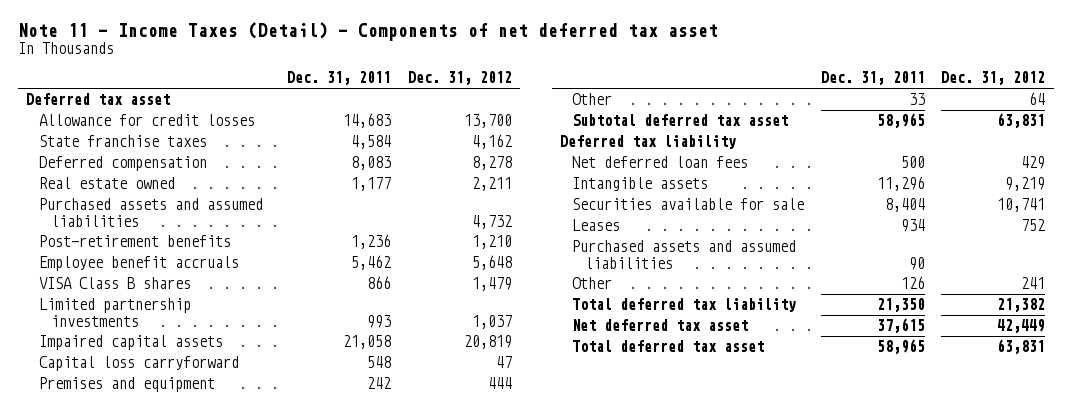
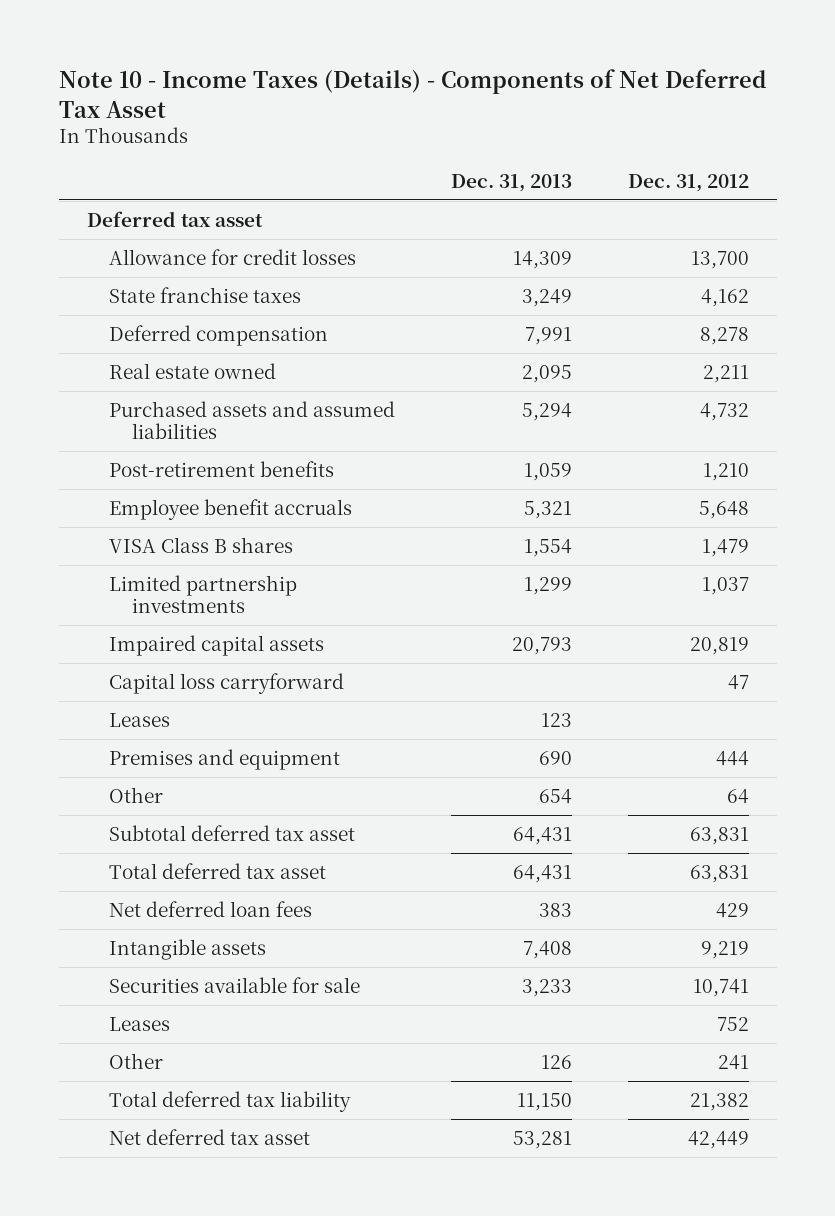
[17,22,718,42] Note 11 - Income Taxes (Detail) - Components of net deferred tax asset -> [58,69,766,118] Note 10 - Income Taxes (Details) - Components of Net Deferred Tax Asset
[287,71,392,86] Dec. 31, 2011 -> none
none -> [450,173,572,192] Dec. 31, 2013
none -> [109,712,171,727] Leases
[559,135,736,150] Deferred tax liability -> none
[572,340,765,353] Total deferred tax asset -> [109,862,327,879] Total deferred tax asset
[572,240,797,269] Purchased assets and assumed liabilities -> none

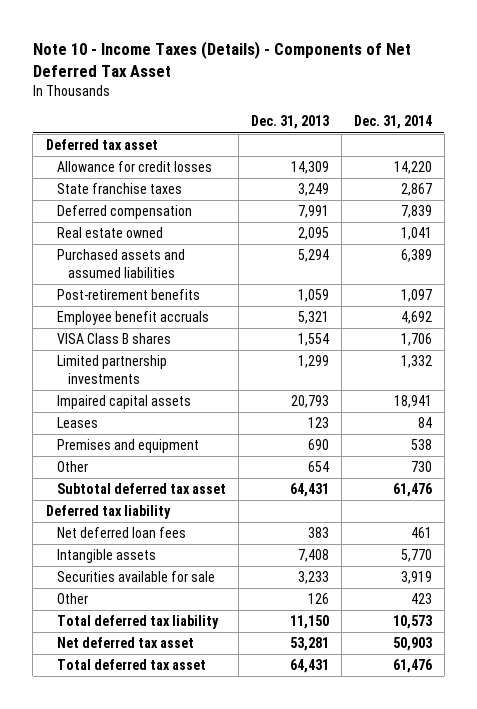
[627,173,749,192] Dec. 31, 2012 -> none
none -> [353,115,432,130] Dec. 31, 2014
[109,672,345,694] Capital loss carryforward -> none
none -> [45,505,171,520] Deferred tax liability
[109,1016,171,1031] Leases -> none
[109,862,327,879] Total deferred tax asset -> [56,659,206,671] Total deferred tax asset

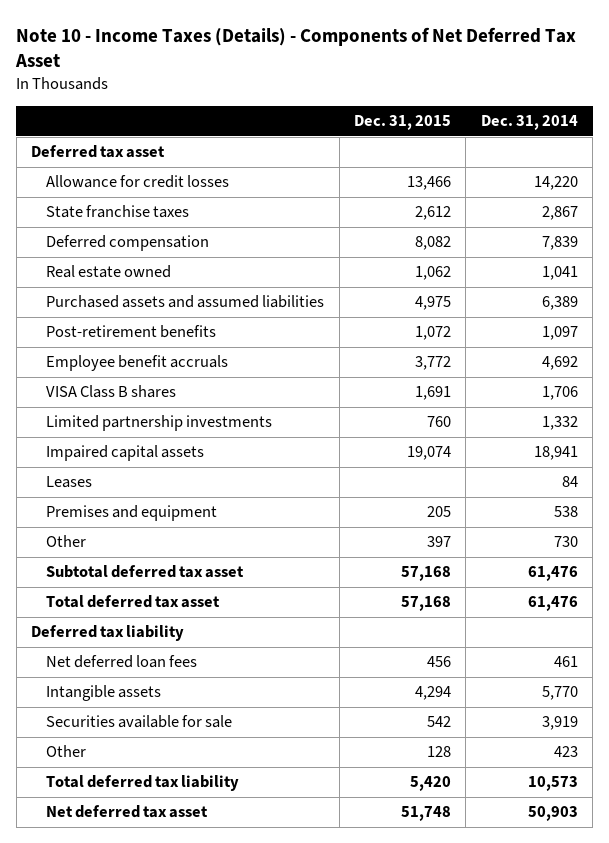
[250,115,329,130] Dec. 31, 2013 -> none
none -> [354,115,452,131] Dec. 31, 2015
[56,659,206,671] Total deferred tax asset -> [46,595,221,609] Total deferred tax asset

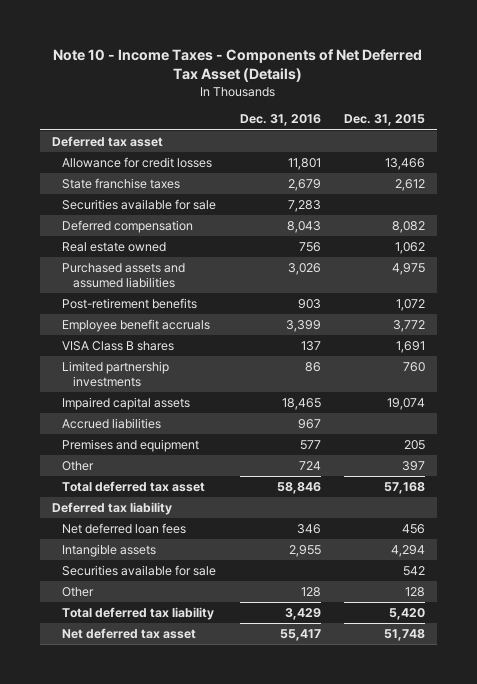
[15,26,577,68] Note 10 - Income Taxes (Details) - Components of Net Deferred Tax Asset -> [53,48,423,82] Note 10 - Income Taxes - Components of Net Deferred Tax Asset (Details)
[480,115,578,131] Dec. 31, 2014 -> none
none -> [239,114,321,127] Dec. 31, 2016
none -> [62,199,217,211] Securities available for sale
[46,476,93,489] Leases -> none
none -> [62,418,162,430] Accrued liabilities
[46,565,245,579] Subtotal deferred tax asset -> none

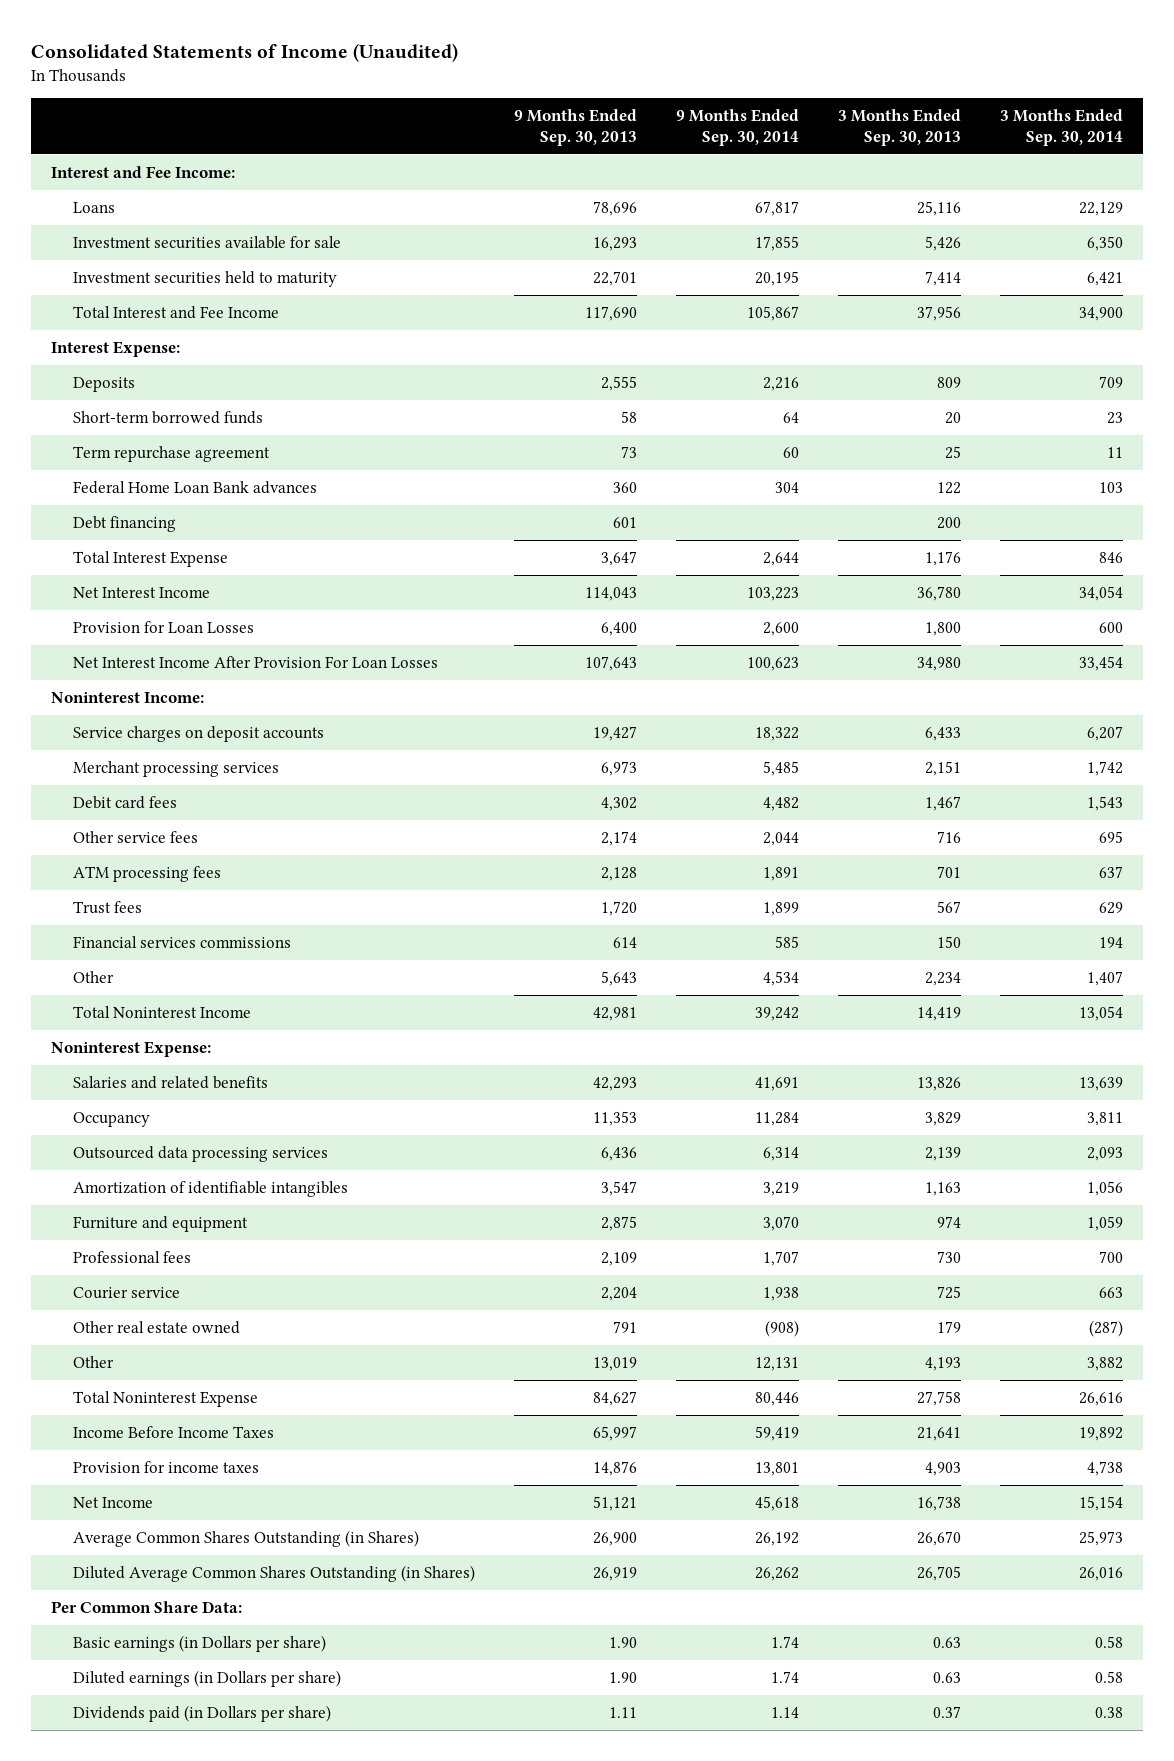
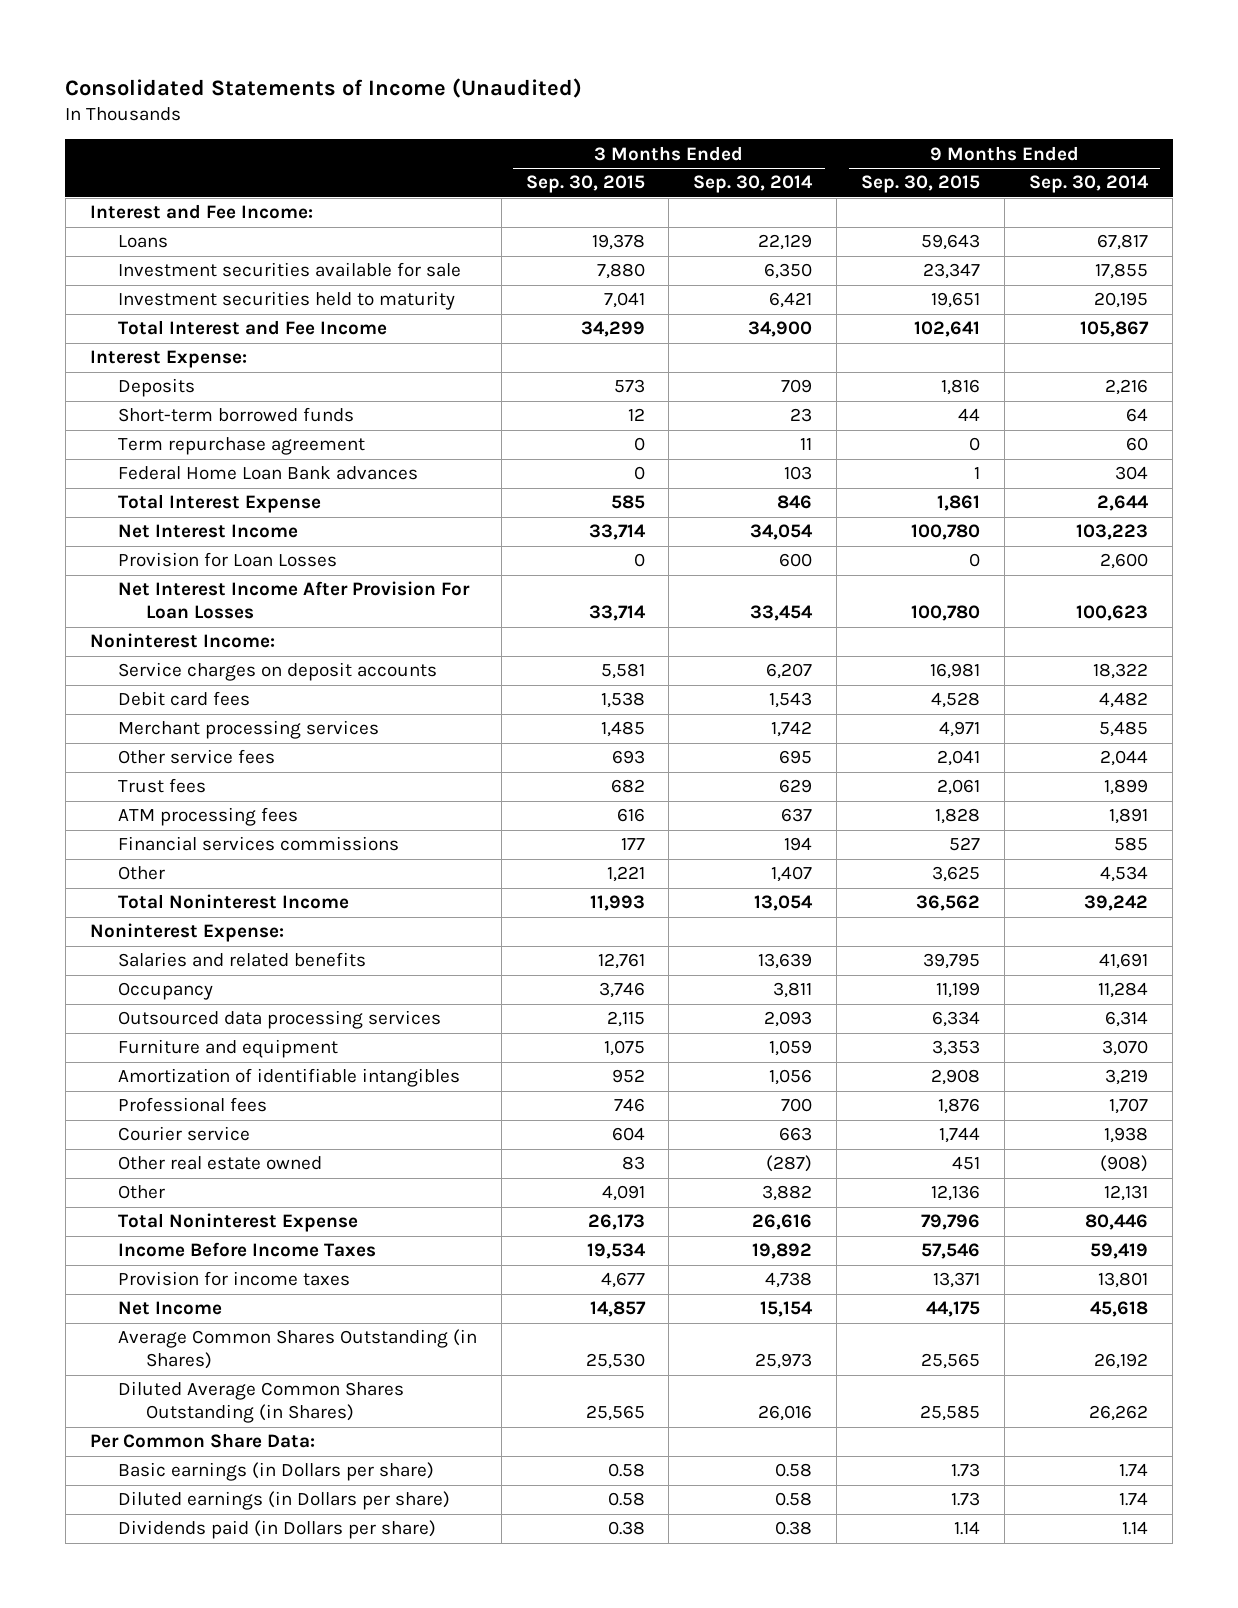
[514,108,638,146] 9 Months Ended Sep. 30, 2013 -> none
[838,108,962,146] 3 Months Ended Sep. 30, 2013 -> none
none -> [525,175,645,194] Sep. 30, 2015
none -> [861,175,981,194] Sep. 30, 2015
[73,515,177,532] Debt financing -> none
[73,760,280,777] Merchant processing services -> [117,720,379,740] Merchant processing services
[73,865,222,882] ATM processing fees -> [117,807,298,827] ATM processing fees
[73,1180,349,1197] Amortization of identifiable intangibles -> [117,1068,460,1088] Amortization of identifiable intangibles

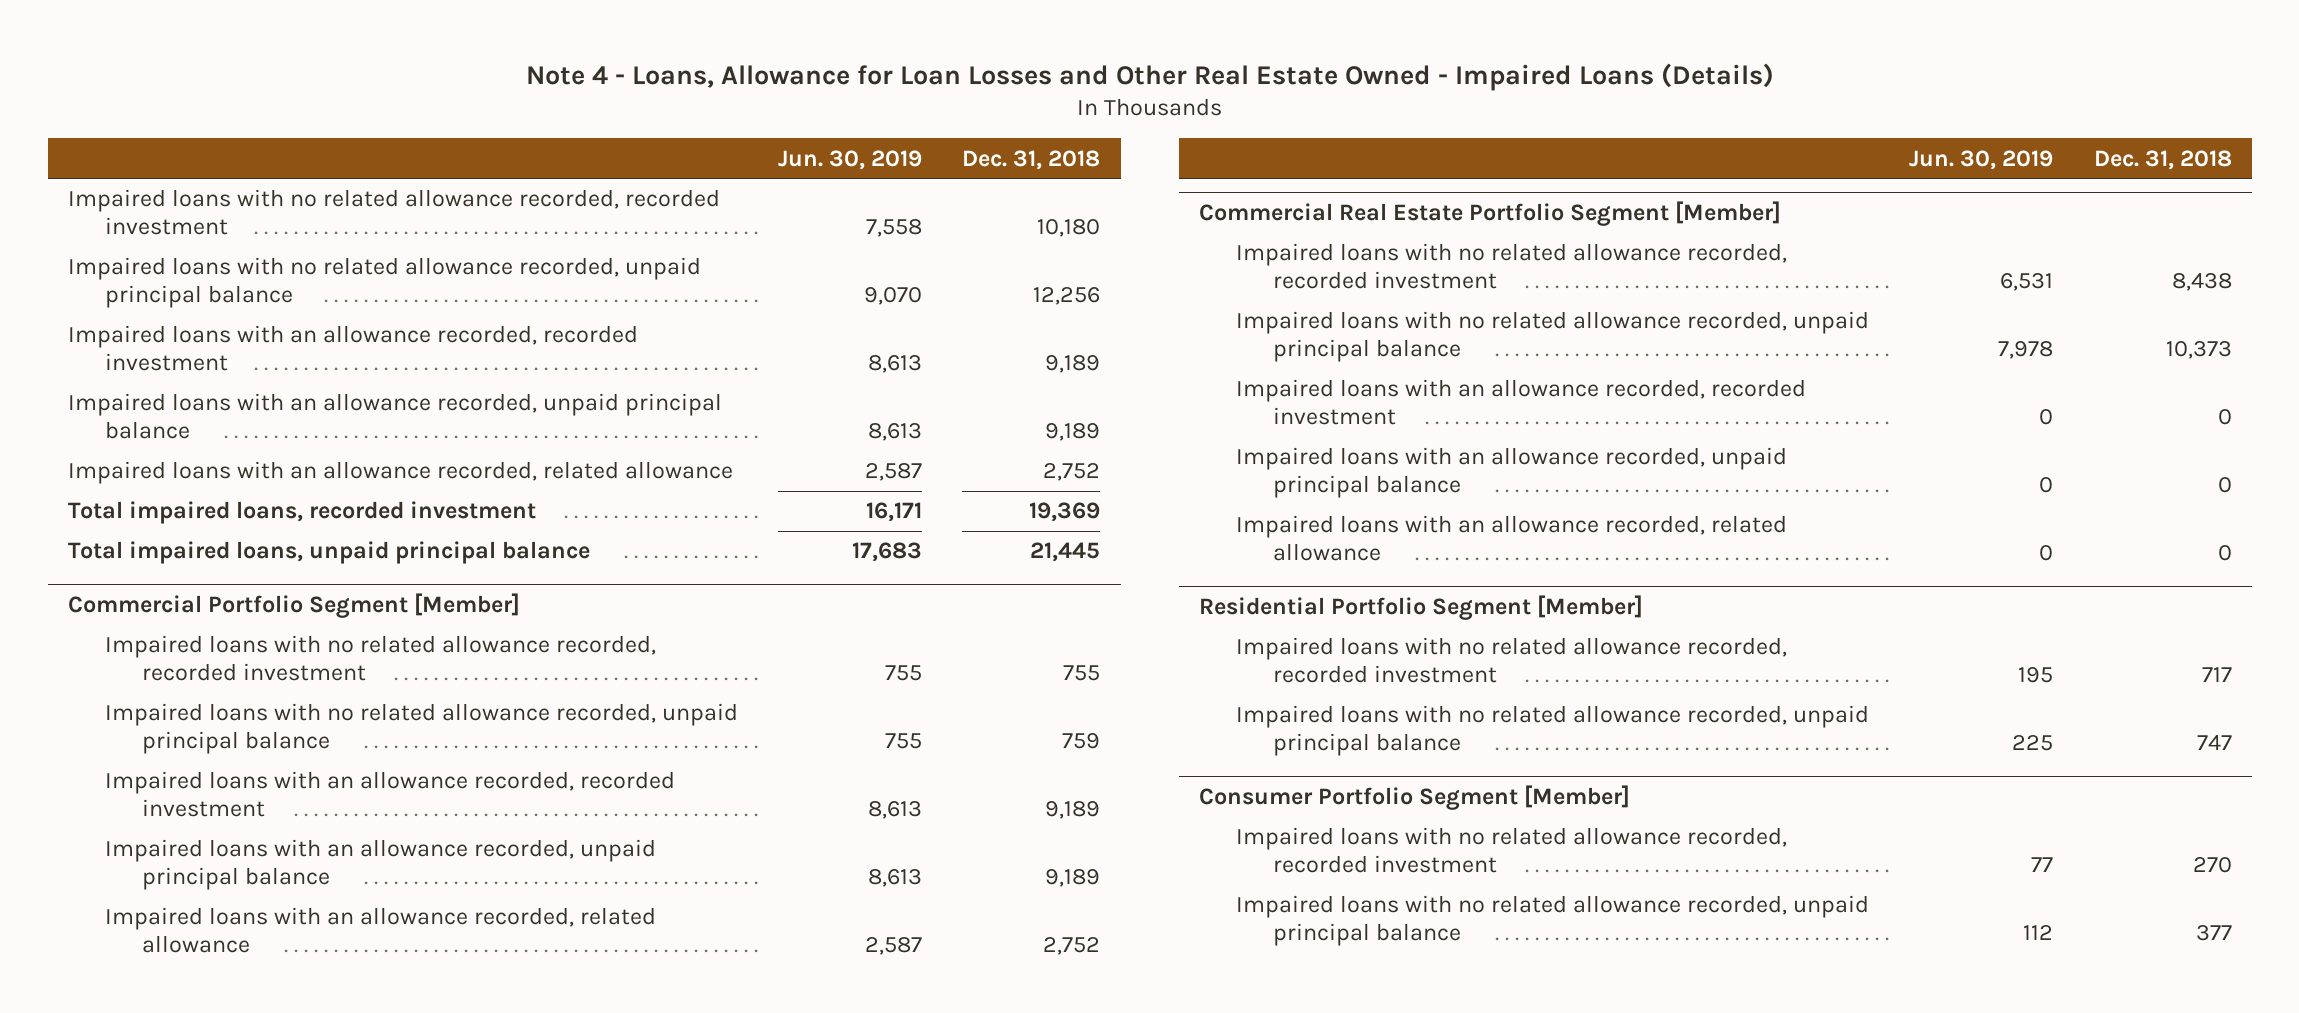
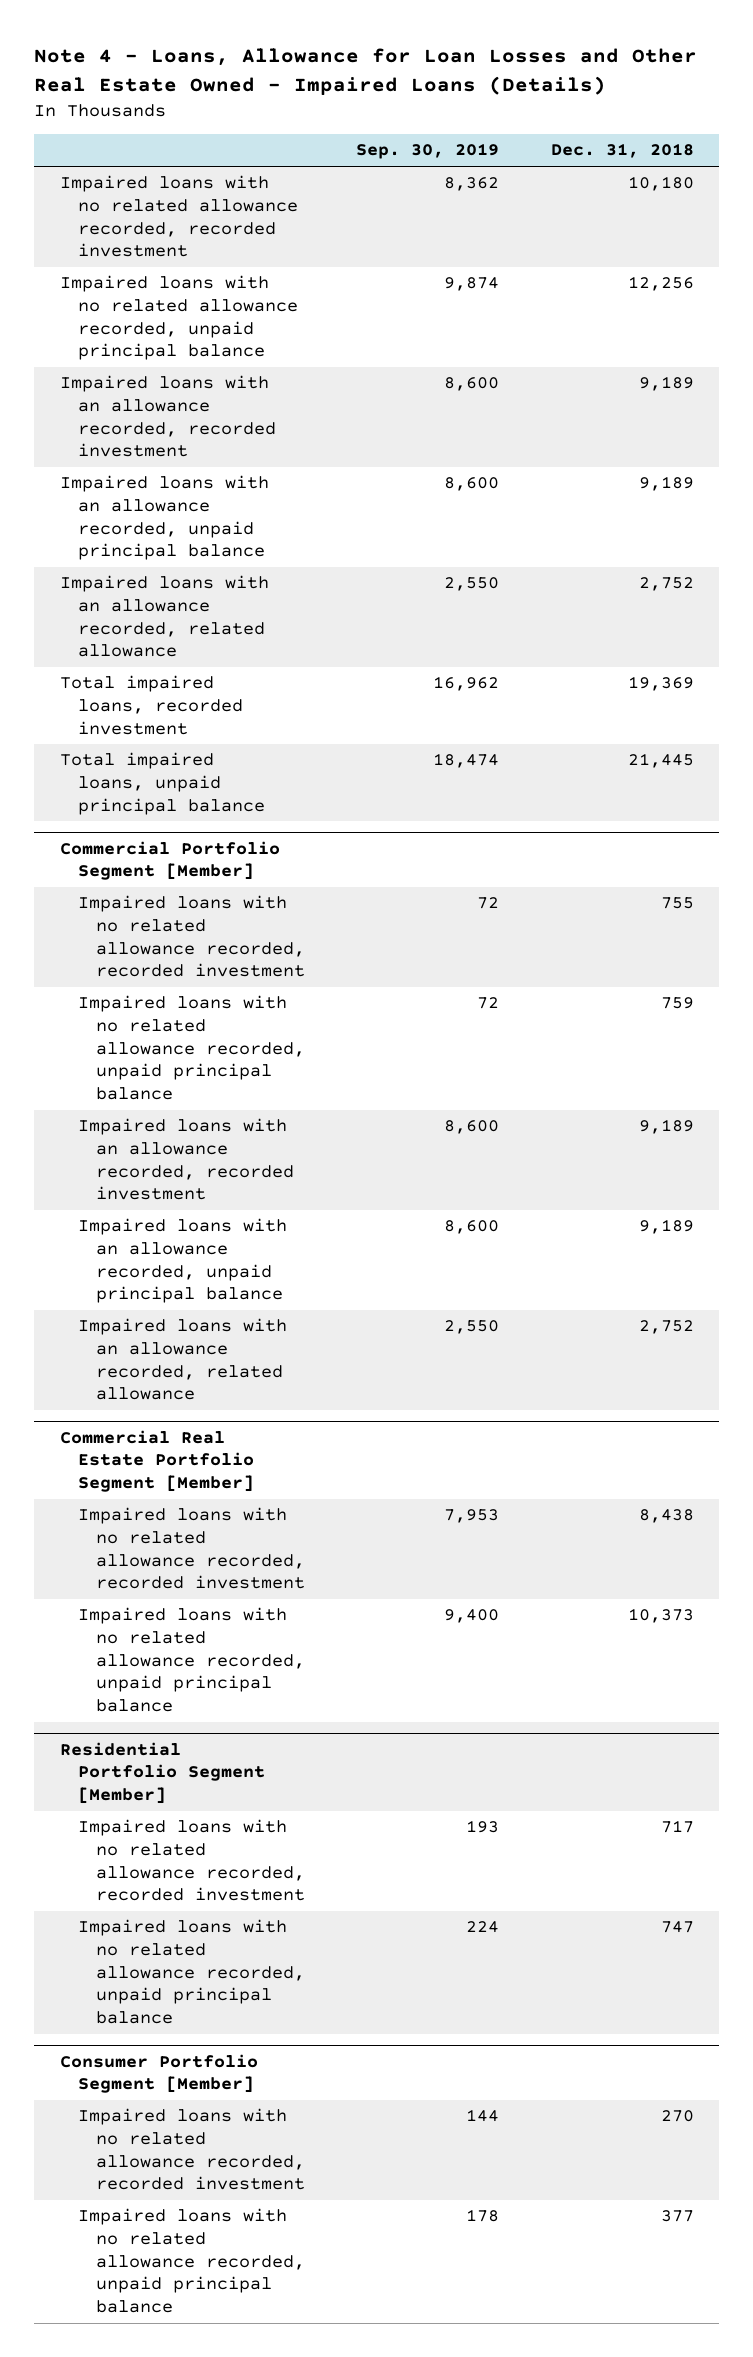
[778,149,923,170] Jun. 30, 2019 -> none
none -> [356,143,500,160] Sep. 30, 2019
[1236,379,1807,426] Impaired loans with an allowance recorded, recorded investment -> none
[1236,447,1788,499] Impaired loans with an allowance recorded, unpaid principal balance -> none
[1236,515,1788,562] Impaired loans with an allowance recorded, related allowance -> none

